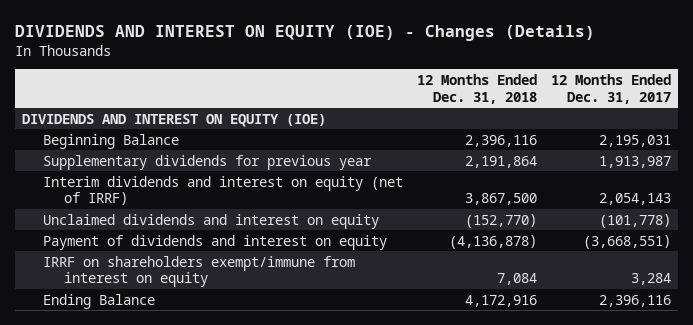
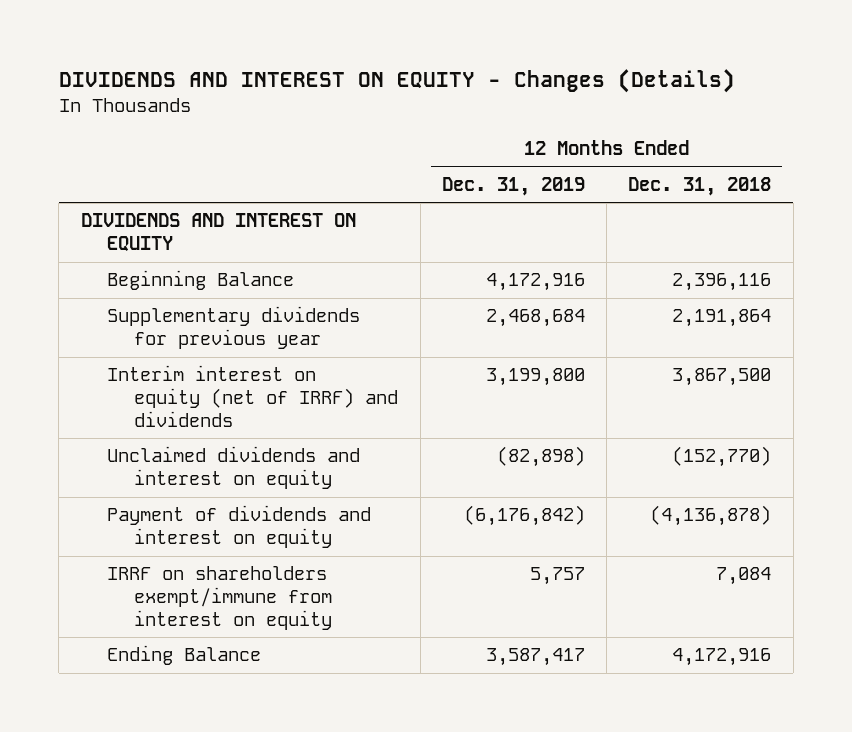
[15,24,596,41] DIVIDENDS AND INTEREST ON EQUITY (IOE) - Changes (Details) -> [58,69,735,94] DIVIDENDS AND INTEREST ON EQUITY - Changes (Details)
[550,74,671,104] 12 Months Ended Dec. 31, 2017 -> none
none -> [441,176,585,196] Dec. 31, 2019
[22,113,327,127] DIVIDENDS AND INTEREST ON EQUITY (IOE) -> [80,213,356,252] DIVIDENDS AND INTEREST ON EQUITY
[42,175,403,206] Interim dividends and interest on equity (net of IRRF) -> [107,365,399,427] Interim interest on equity (net of IRRF) and dividends

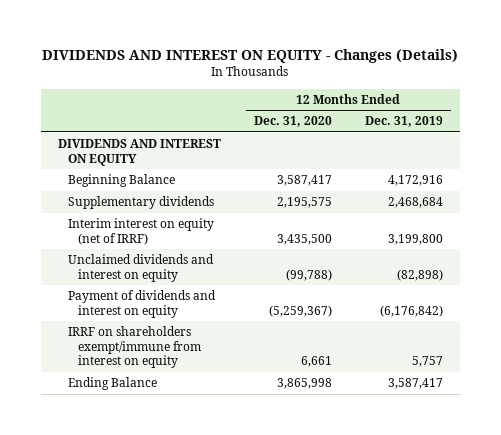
[628,176,772,196] Dec. 31, 2018 -> none
none -> [253,116,332,128] Dec. 31, 2020
[107,306,361,350] Supplementary dividends for previous year -> [67,196,214,210] Supplementary dividends
[107,365,399,427] Interim interest on equity (net of IRRF) and dividends -> [67,218,214,245] Interim interest on equity (net of IRRF)

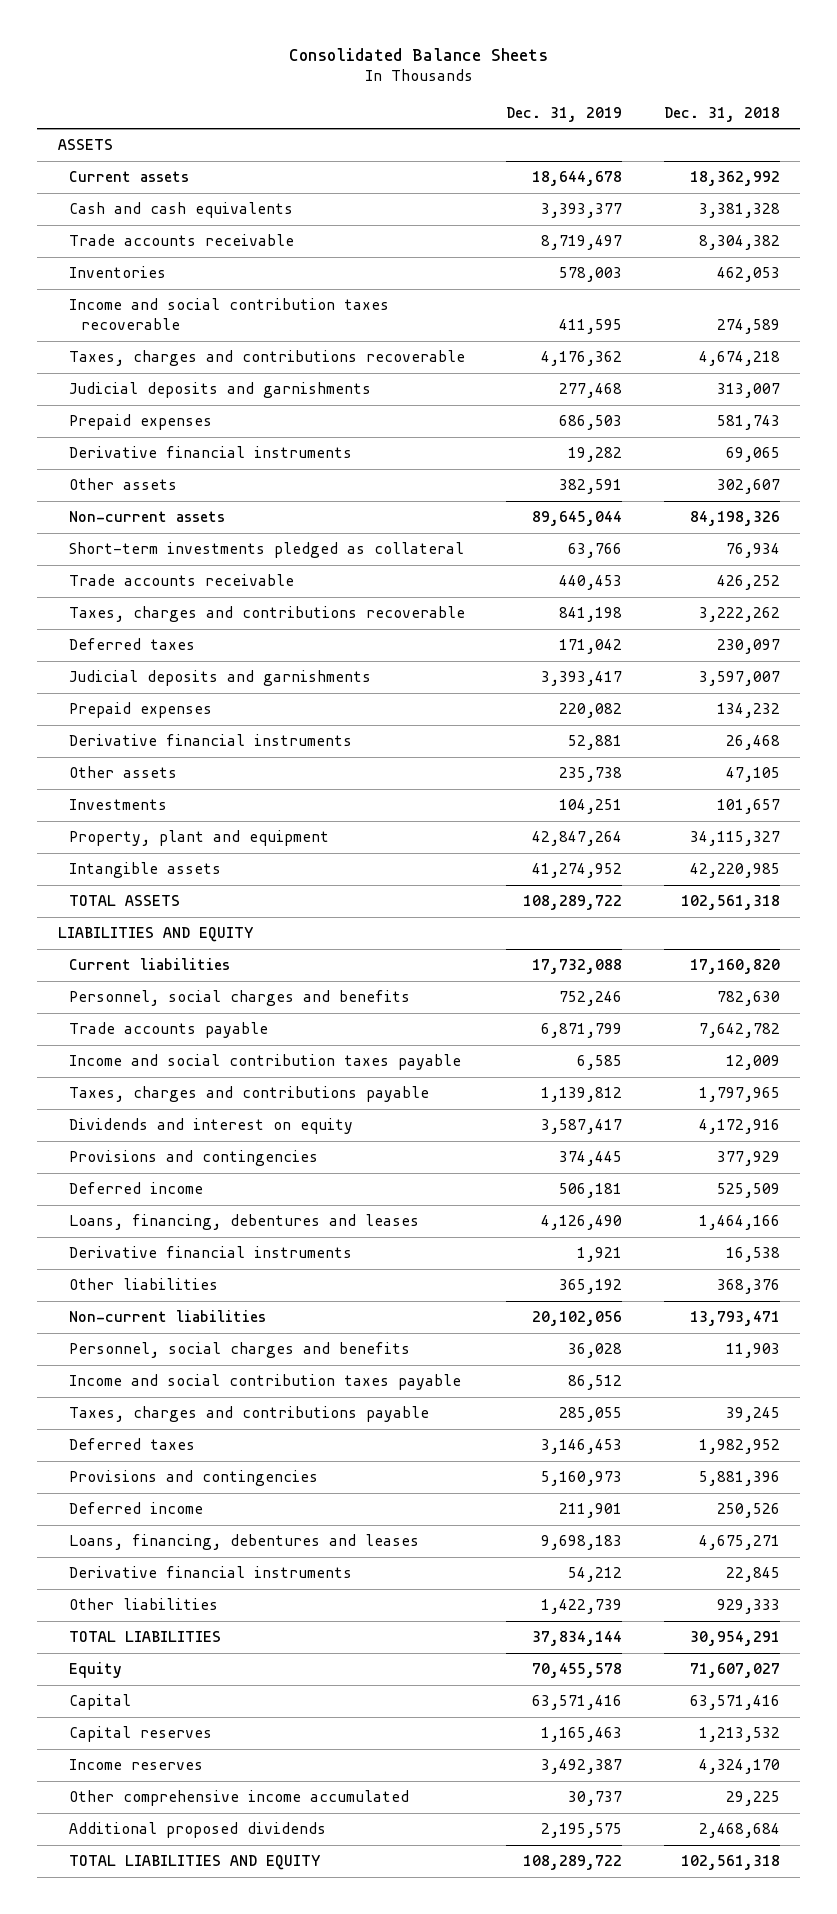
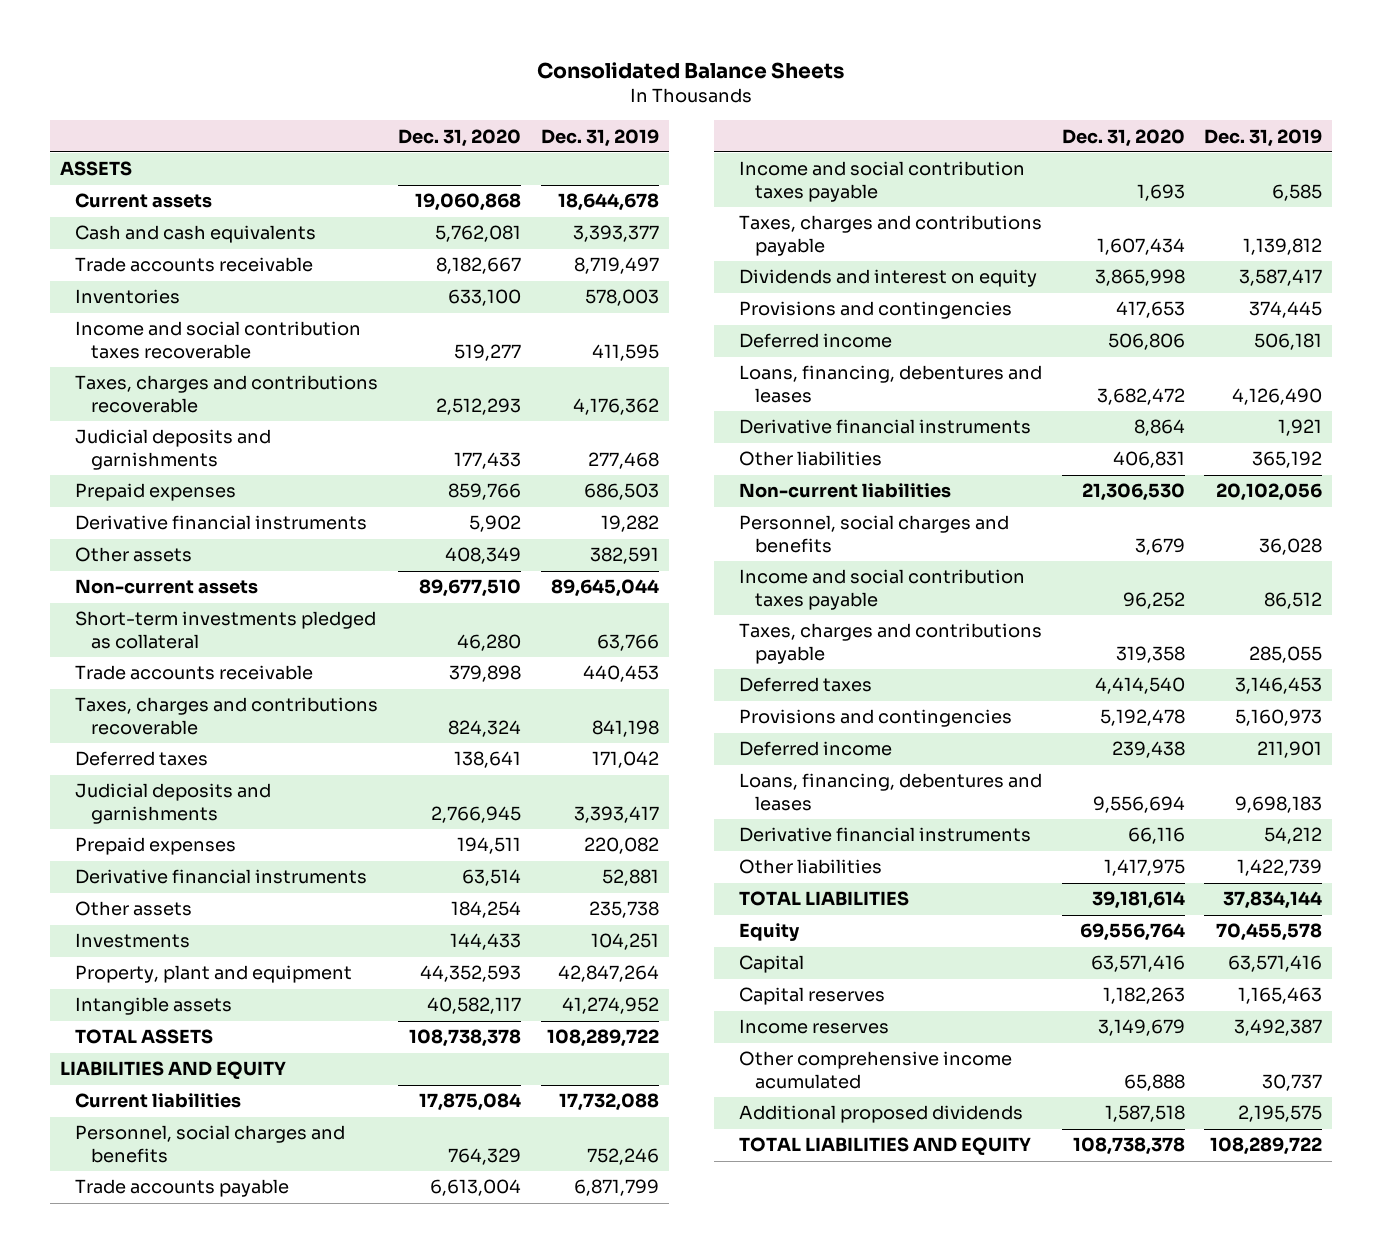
[663,106,780,122] Dec. 31, 2018 -> none
none -> [398,128,522,147] Dec. 31, 2020
[69,1790,410,1807] Other comprehensive income accumulated -> [739,1051,1013,1089] Other comprehensive income acumulated

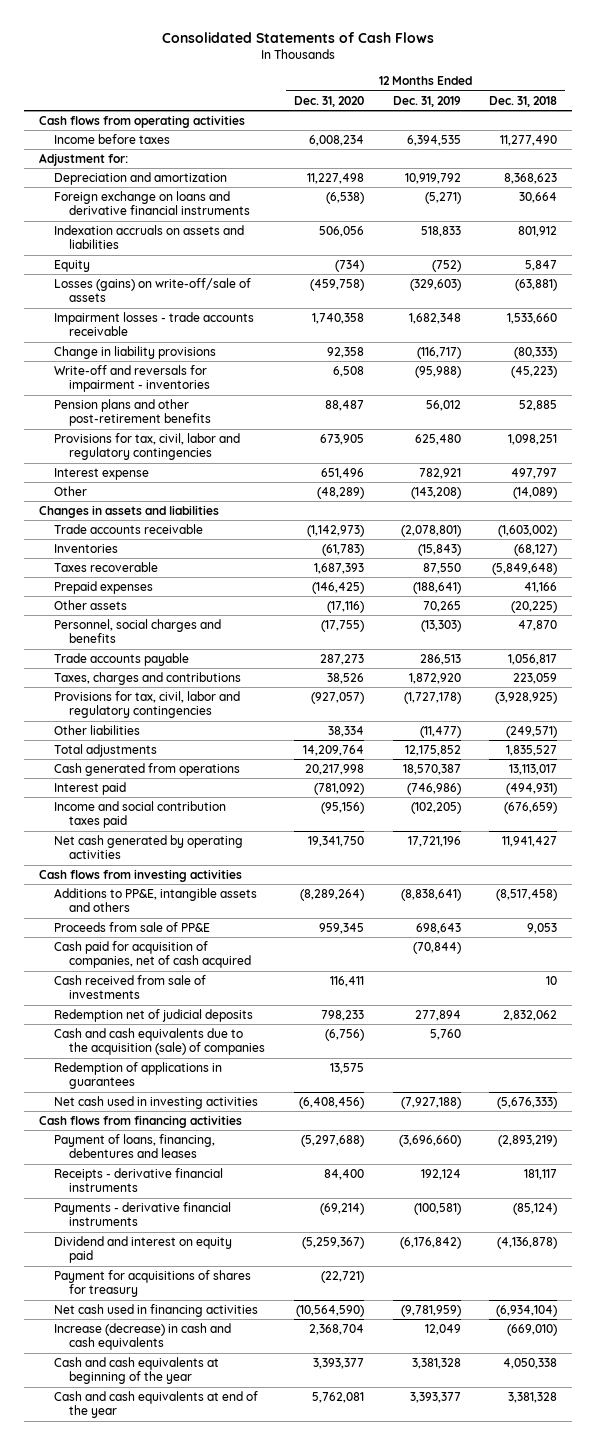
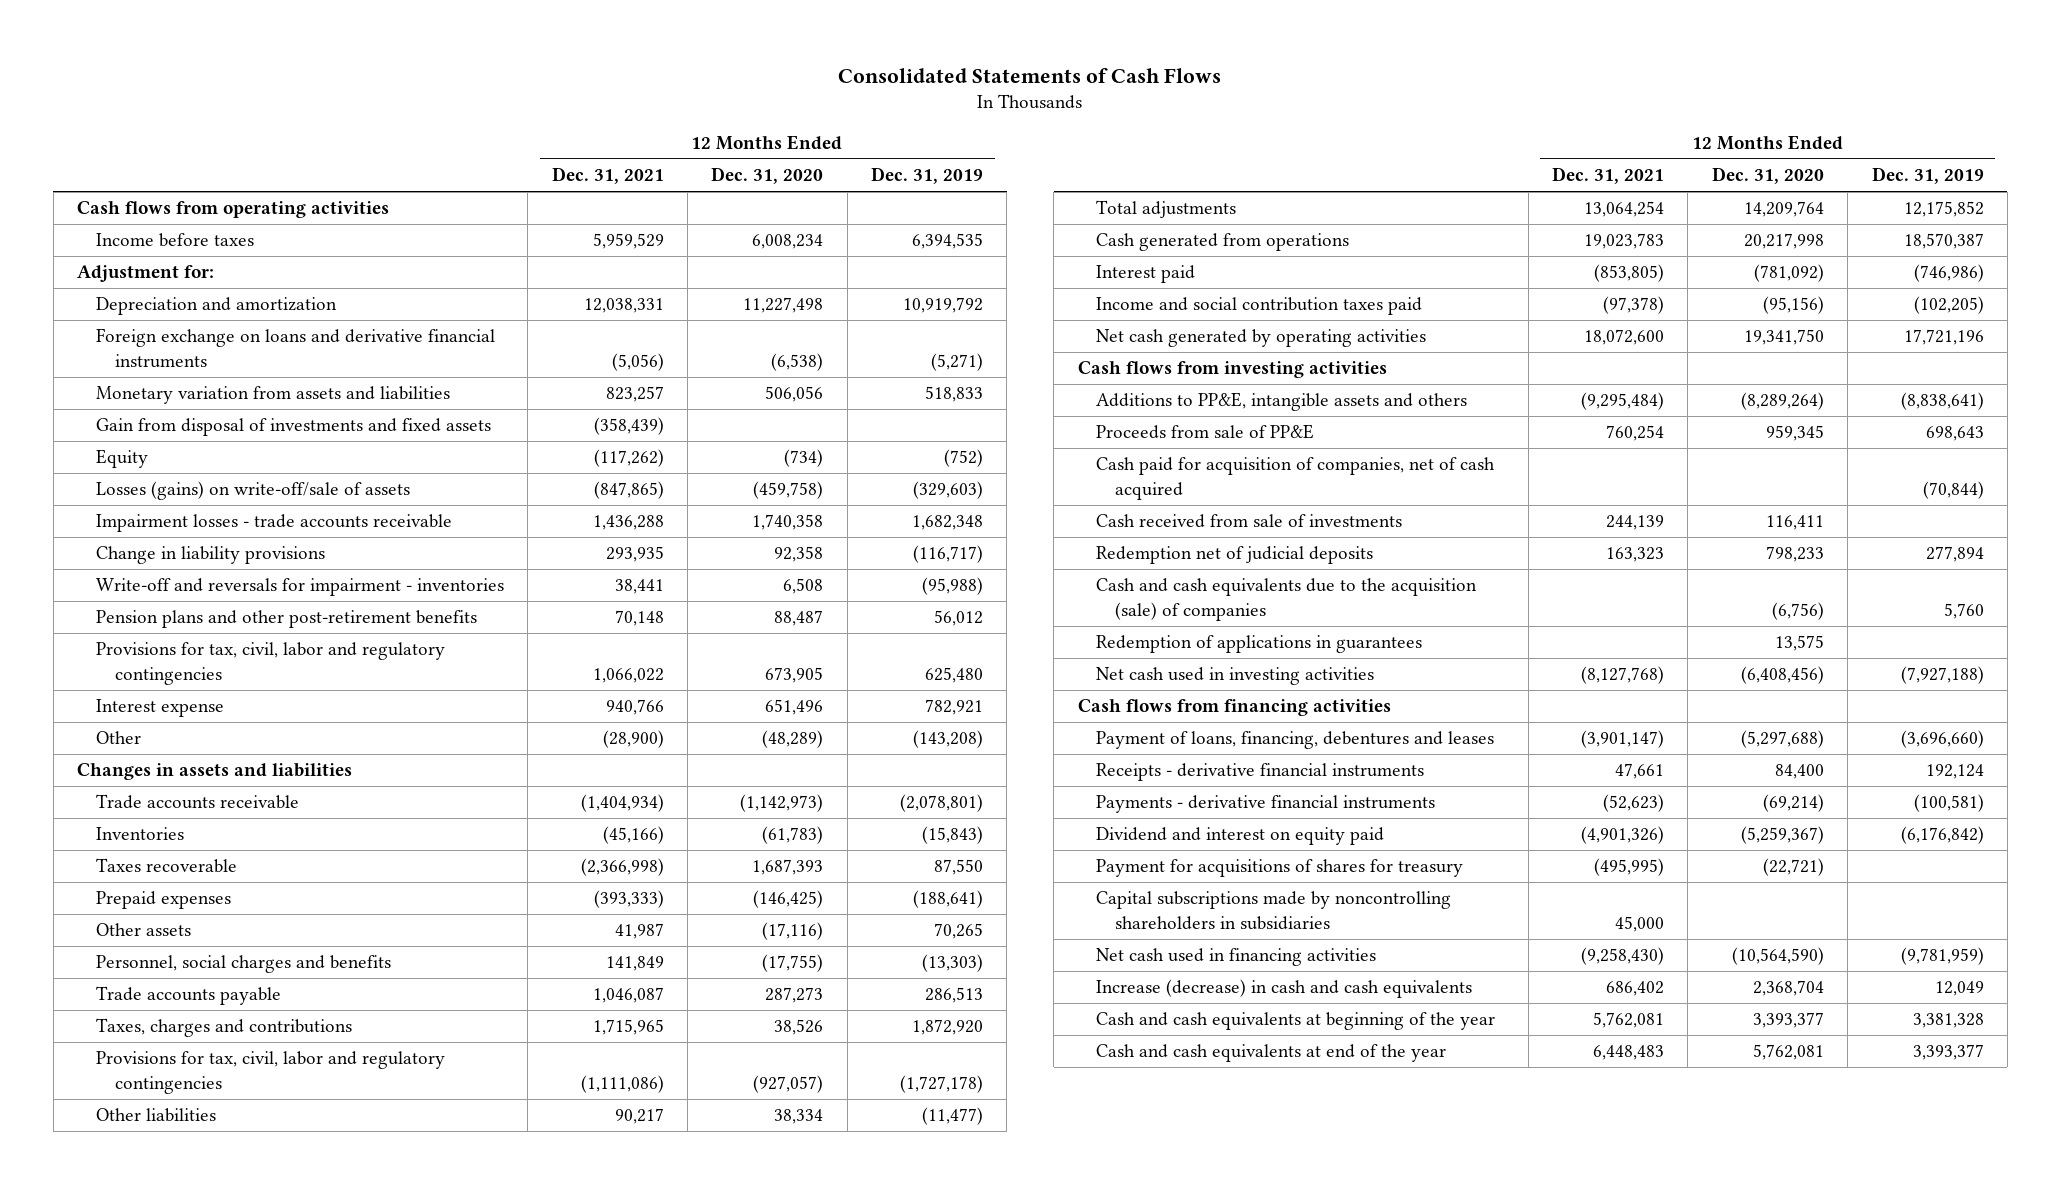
[489,95,558,107] Dec. 31, 2018 -> none
none -> [551,167,664,185] Dec. 31, 2021
[53,224,244,250] Indexation accruals on assets and liabilities -> [95,386,450,405] Monetary variation from assets and liabilities
none -> [95,418,491,437] Gain from disposal of investments and fixed assets
none -> [1096,891,1452,930] Capital subscriptions made by noncontrolling shareholders in subsidiaries

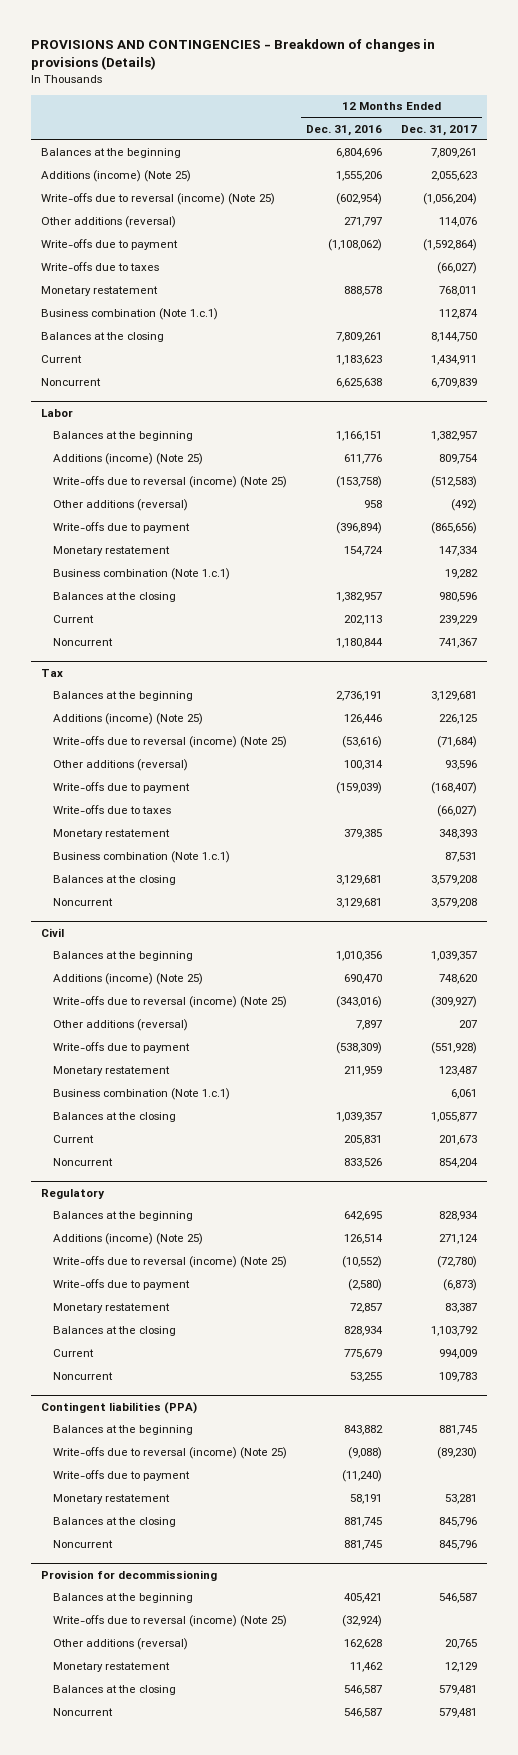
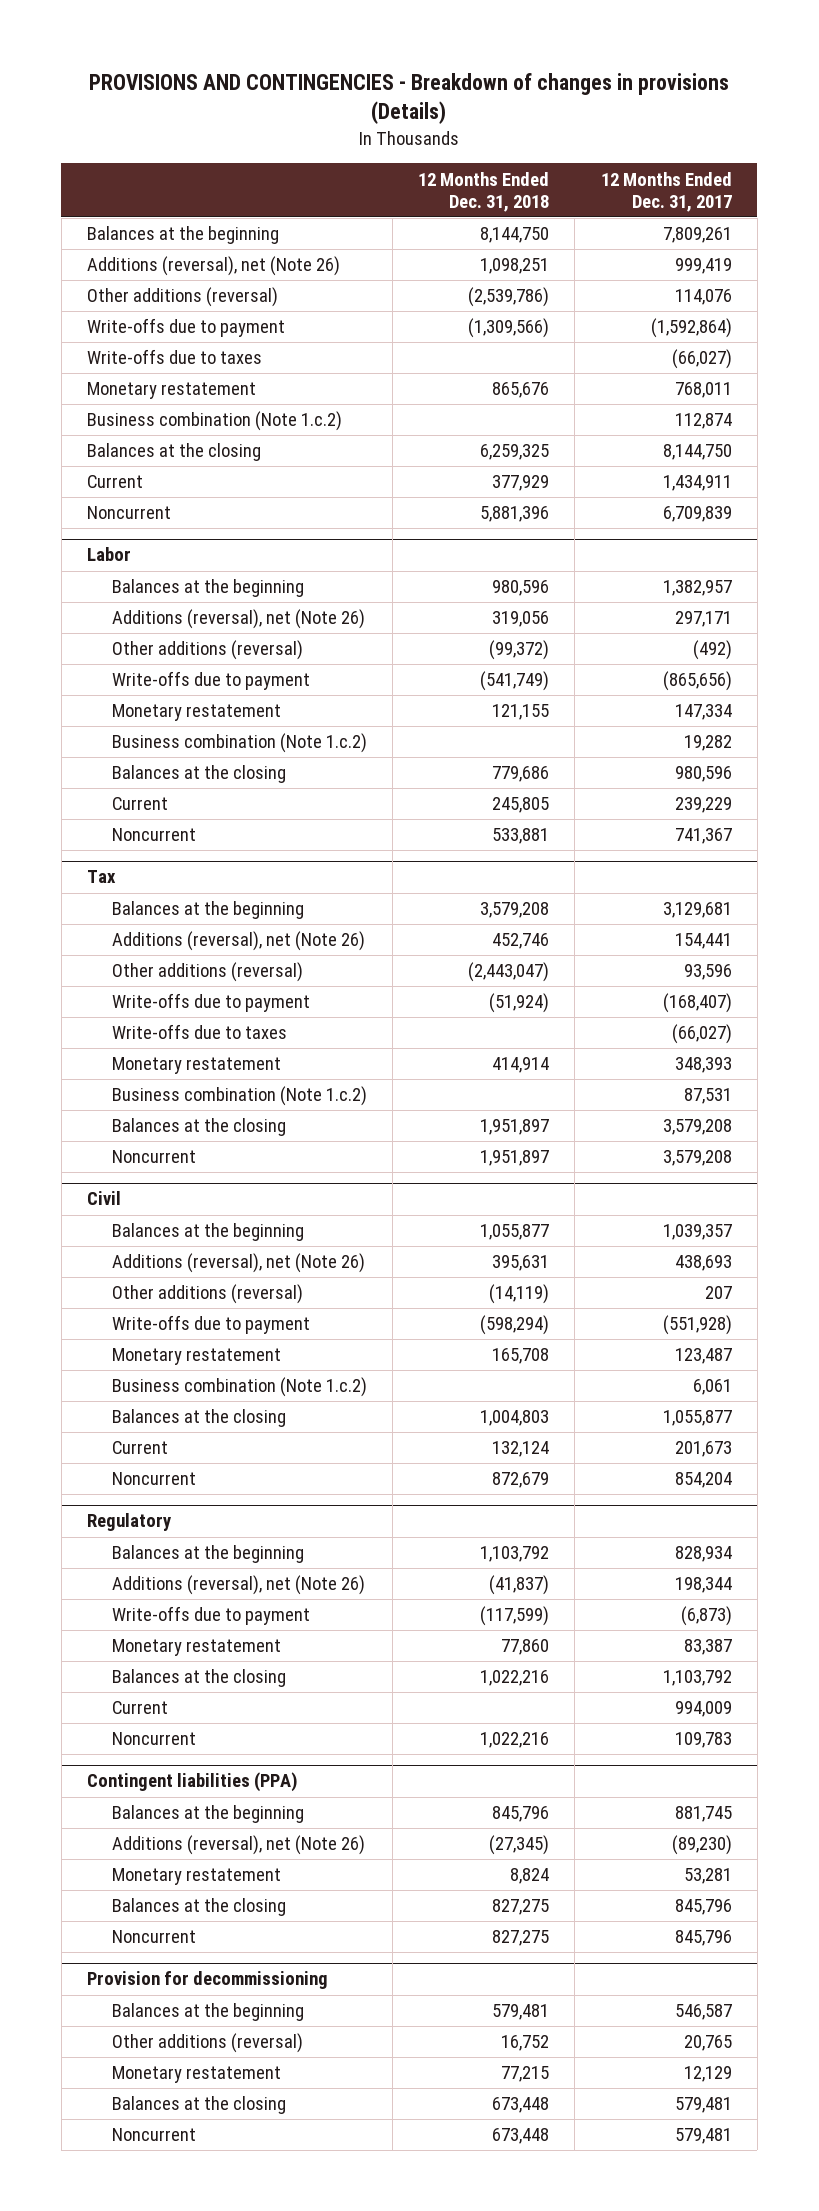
[306,124,383,136] Dec. 31, 2016 -> none
none -> [418,171,550,212] 12 Months Ended Dec. 31, 2018
[40,170,191,183] Additions (income) (Note 25) -> none
[40,193,275,206] Write-offs due to reversal (income) (Note 25) -> none
none -> [87,256,341,277] Additions (reversal), net (Note 26)
[40,308,218,321] Business combination (Note 1.c.1) -> [87,411,343,432] Business combination (Note 1.c.2)
[53,453,204,466] Additions (income) (Note 25) -> none
[53,476,288,489] Write-offs due to reversal (income) (Note 25) -> none
none -> [111,609,365,630] Additions (reversal), net (Note 26)
[53,568,231,581] Business combination (Note 1.c.1) -> [111,733,367,754] Business combination (Note 1.c.2)
[53,713,204,726] Additions (income) (Note 25) -> none
[53,736,288,749] Write-offs due to reversal (income) (Note 25) -> none
none -> [111,931,365,952] Additions (reversal), net (Note 26)
[53,851,231,864] Business combination (Note 1.c.1) -> [111,1086,367,1107] Business combination (Note 1.c.2)
[53,973,204,986] Additions (income) (Note 25) -> none
[53,996,288,1009] Write-offs due to reversal (income) (Note 25) -> none
none -> [111,1253,365,1274] Additions (reversal), net (Note 26)
[53,1088,231,1101] Business combination (Note 1.c.1) -> [111,1377,367,1398] Business combination (Note 1.c.2)
[53,1233,204,1246] Additions (income) (Note 25) -> none
[53,1256,288,1269] Write-offs due to reversal (income) (Note 25) -> none
none -> [111,1575,365,1596] Additions (reversal), net (Note 26)
[53,1470,191,1482] Write-offs due to payment -> none
[53,1447,288,1460] Write-offs due to reversal (income) (Note 25) -> [111,1835,365,1856] Additions (reversal), net (Note 26)
[53,1615,288,1628] Write-offs due to reversal (income) (Note 25) -> none

